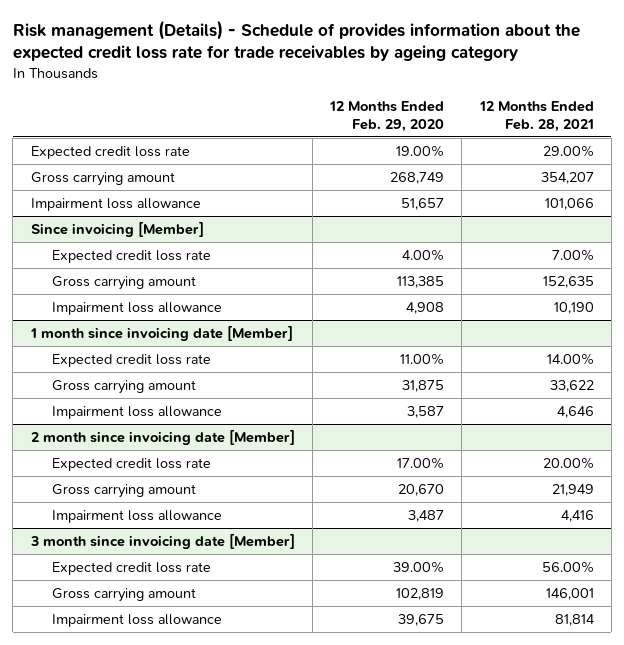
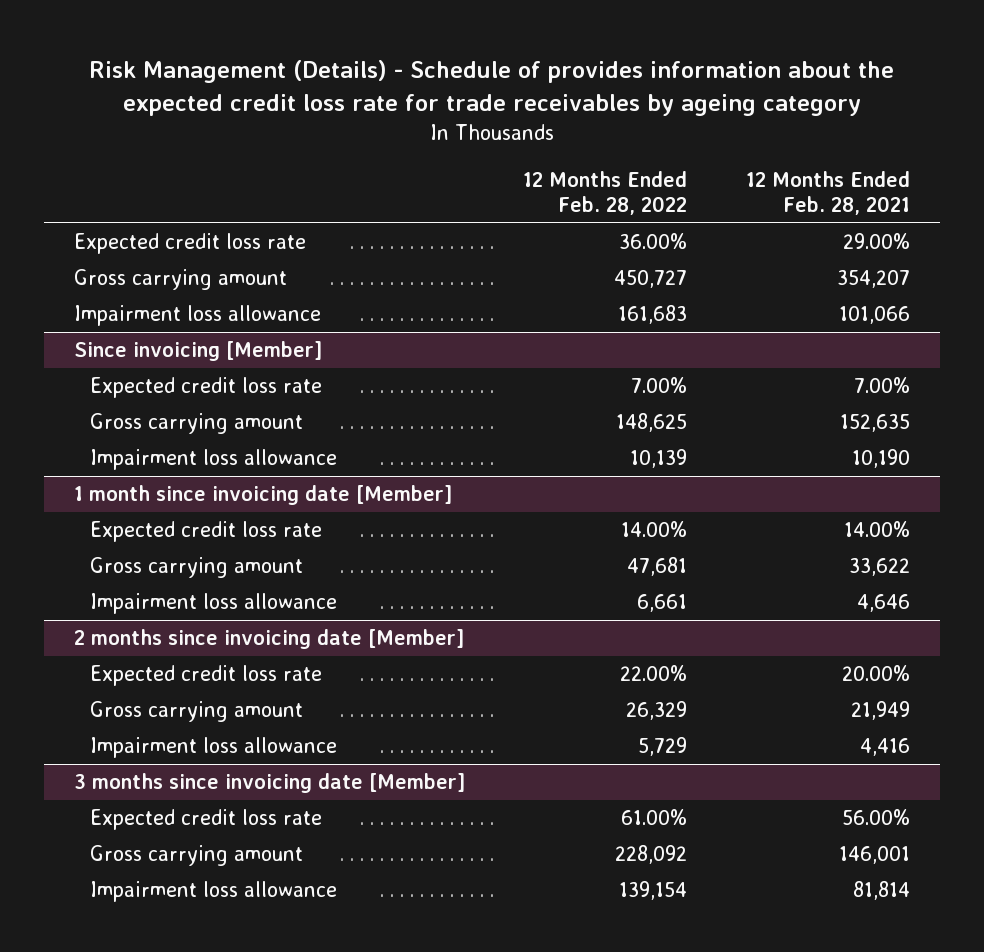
[12,19,580,62] Risk management (Details) - Schedule of provides information about the expected credit loss rate for trade receivables by ageing category -> [88,59,894,117] Risk Management (Details) - Schedule of provides information about the expected credit loss rate for trade receivables by ageing category
[329,101,445,132] 12 Months Ended Feb. 29, 2020 -> none
none -> [523,170,688,216] 12 Months Ended Feb. 28, 2022
[30,429,295,445] 2 month since invoicing date [Member] -> [73,629,464,650] 2 months since invoicing date [Member]
[29,533,295,549] 3 month since invoicing date [Member] -> [73,773,465,794] 3 months since invoicing date [Member]

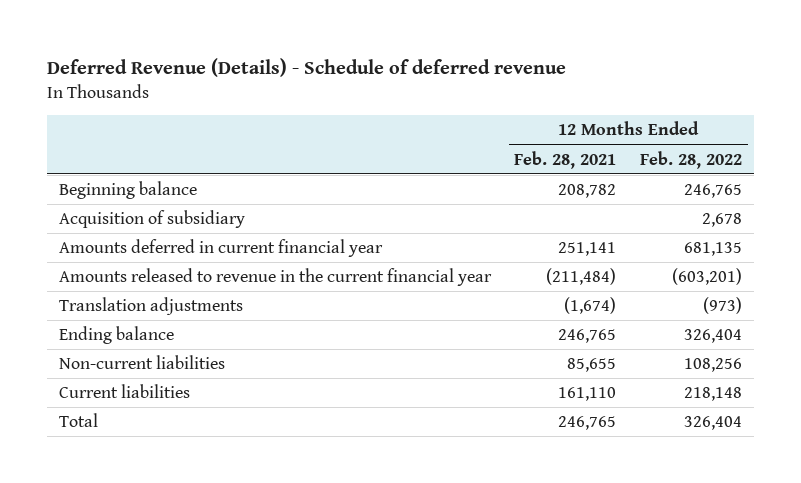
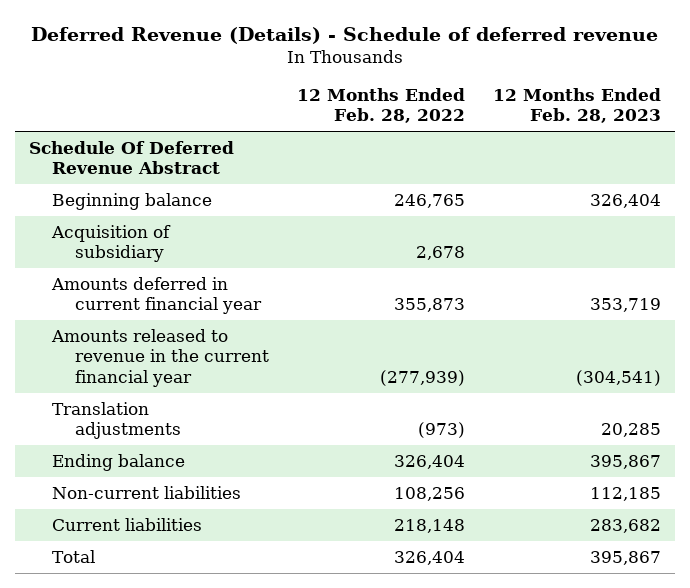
[514,150,617,169] Feb. 28, 2021 -> none
none -> [492,87,661,124] 12 Months Ended Feb. 28, 2023
none -> [29,140,235,175] Schedule Of Deferred Revenue Abstract
[684,242,743,257] 681,135 -> [394,298,466,313] 355,873
[672,268,743,286] (603,201) -> [380,369,466,386] (277,939)

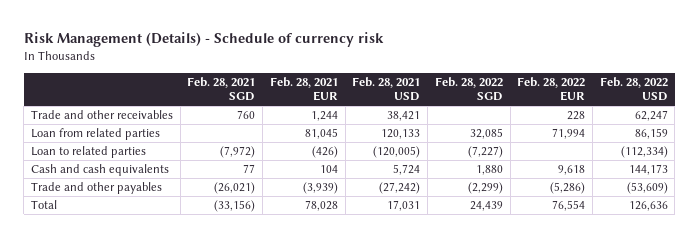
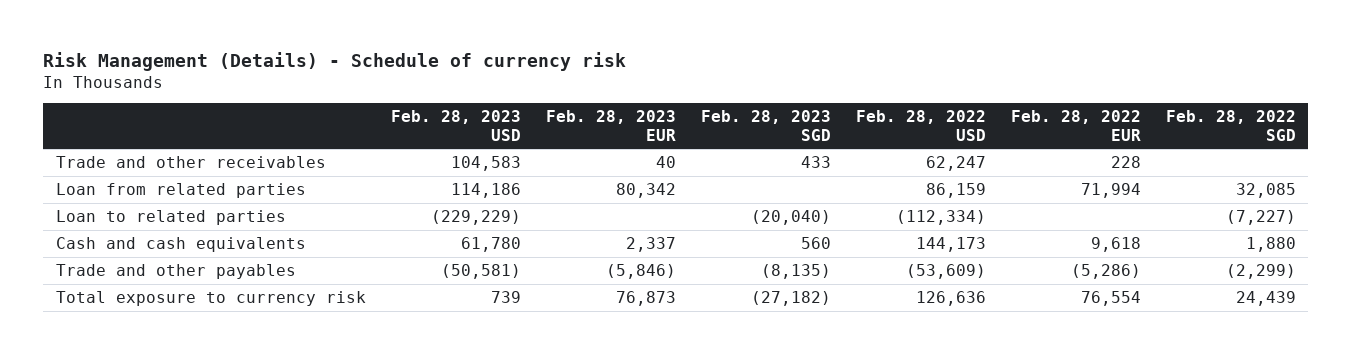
[187,76,256,102] Feb. 28, 2021 SGD -> none
[269,76,338,102] Feb. 28, 2021 EUR -> none
[352,76,421,102] Feb. 28, 2021 USD -> none
none -> [390,110,521,141] Feb. 28, 2023 USD
none -> [545,110,676,141] Feb. 28, 2023 EUR
none -> [700,110,831,141] Feb. 28, 2023 SGD
[30,200,57,210] Total -> [55,290,366,306] Total exposure to currency risk

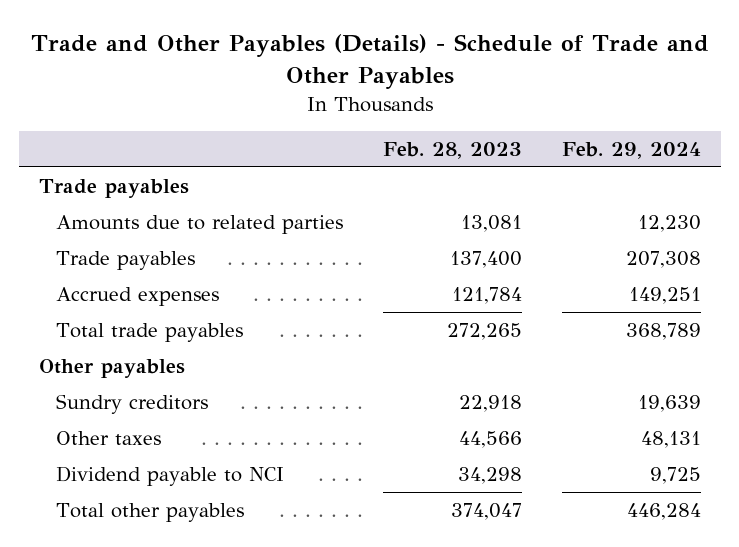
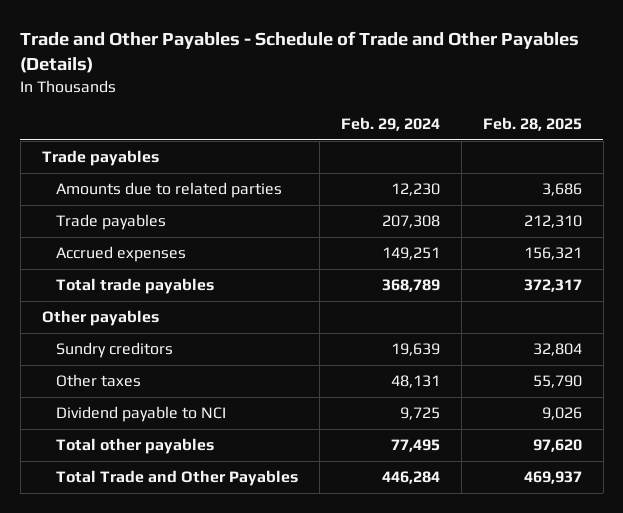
[30,33,709,89] Trade and Other Payables (Details) - Schedule of Trade and Other Payables -> [20,31,580,74] Trade and Other Payables - Schedule of Trade and Other Payables (Details)
[382,142,522,160] Feb. 28, 2023 -> none
none -> [482,117,582,132] Feb. 28, 2025
[626,502,701,520] 446,284 -> [391,439,441,453] 77,495
none -> [56,470,299,487] Total Trade and Other Payables

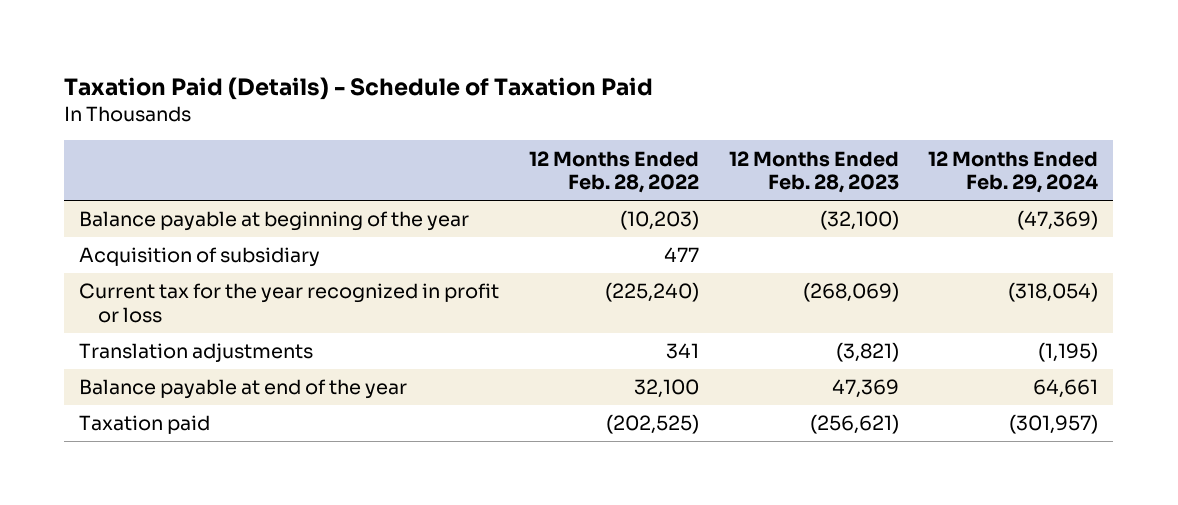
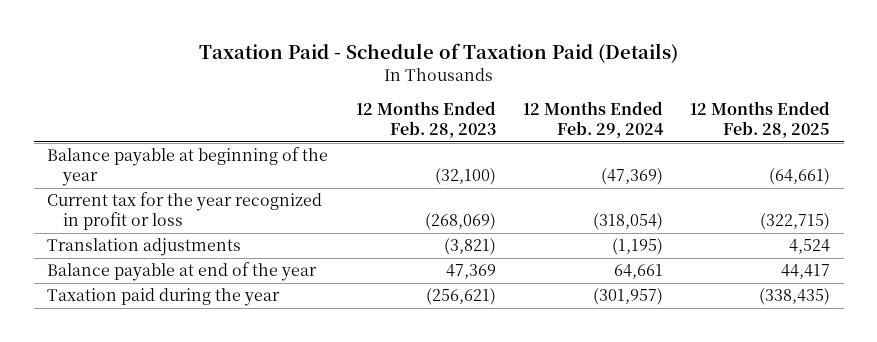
[64,76,654,100] Taxation Paid (Details) - Schedule of Taxation Paid -> [198,42,678,63] Taxation Paid - Schedule of Taxation Paid (Details)
[528,150,699,194] 12 Months Ended Feb. 28, 2022 -> none
none -> [690,101,831,139] 12 Months Ended Feb. 28, 2025
[79,247,321,268] Acquisition of subsidiary -> none
[79,415,211,435] Taxation paid -> [47,288,281,307] Taxation paid during the year

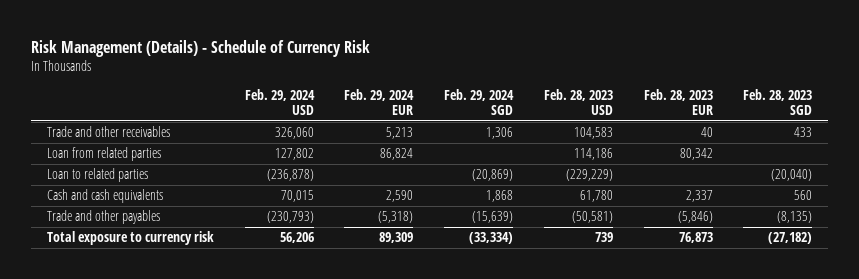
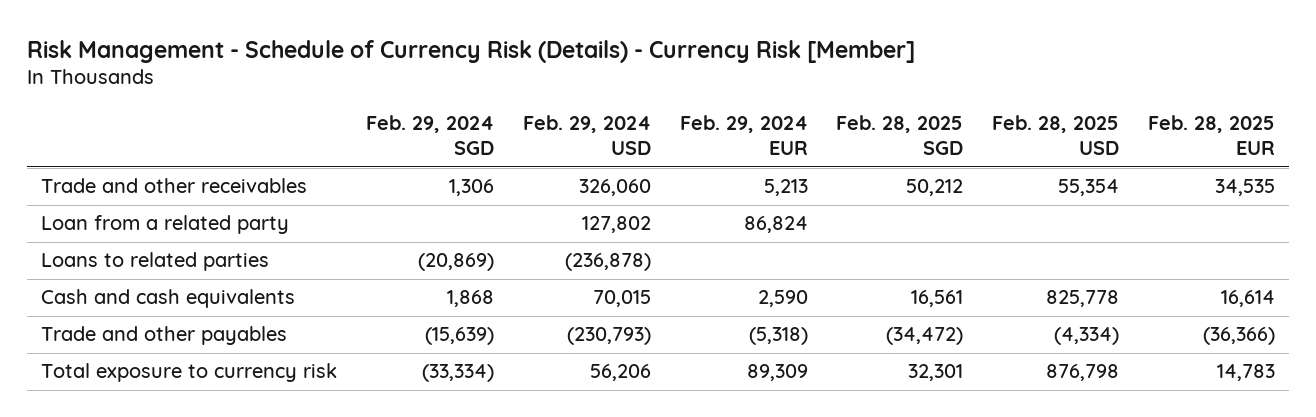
[31,39,371,57] Risk Management (Details) - Schedule of Currency Risk -> [26,39,915,63] Risk Management - Schedule of Currency Risk (Details) - Currency Risk [Member]
[543,88,613,116] Feb. 28, 2023 USD -> none
[643,88,713,116] Feb. 28, 2023 EUR -> none
[743,88,813,116] Feb. 28, 2023 SGD -> none
none -> [836,114,964,156] Feb. 28, 2025 SGD
none -> [992,114,1120,156] Feb. 28, 2025 USD
none -> [1147,114,1275,156] Feb. 28, 2025 EUR
[46,147,161,162] Loan from related parties -> [41,215,290,235] Loan from a related party
[46,168,148,183] Loan to related parties -> [41,252,270,272] Loans to related parties

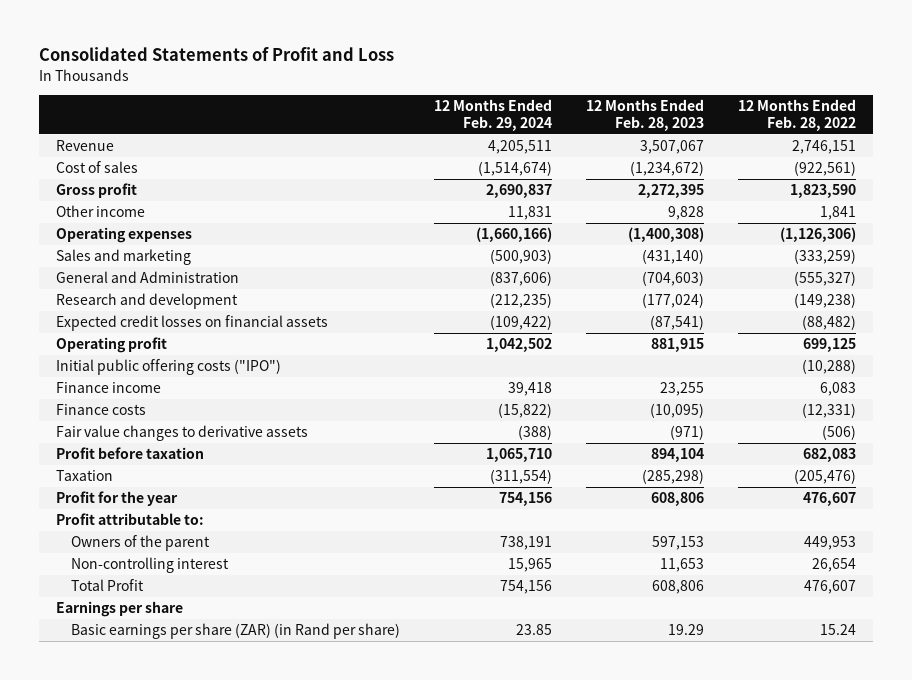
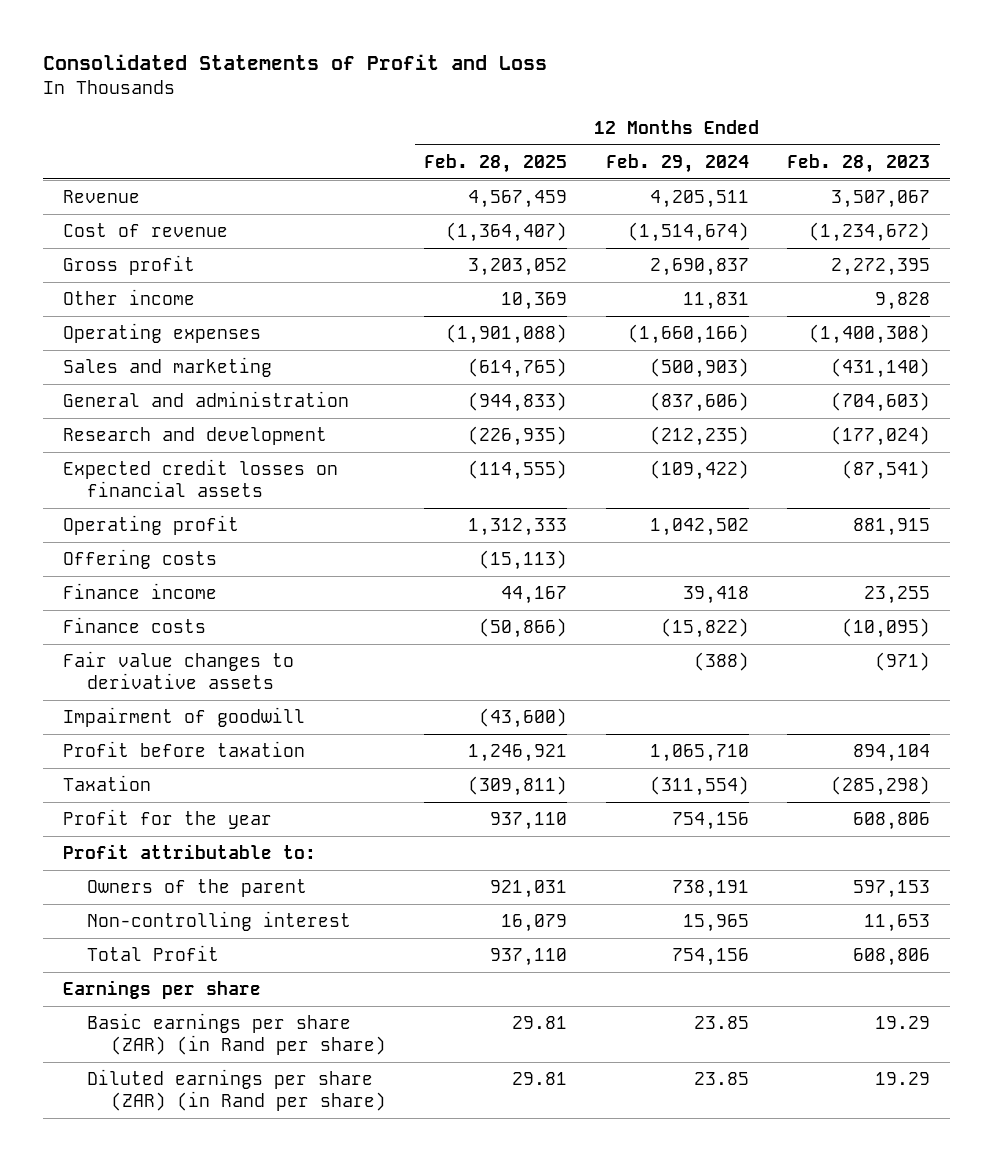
[738,98,857,132] 12 Months Ended Feb. 28, 2022 -> none
none -> [424,153,568,173] Feb. 28, 2025
[56,161,139,174] Cost of sales -> [62,222,228,237] Cost of revenue
[56,271,240,284] General and Administration -> [62,390,349,407] General and administration
[56,359,282,376] Initial public offering costs ("IPO") -> none
none -> [62,548,217,569] Offering costs
none -> [62,706,305,727] Impairment of goodwill
none -> [86,1068,386,1112] Diluted earnings per share (ZAR) (in Rand per share)

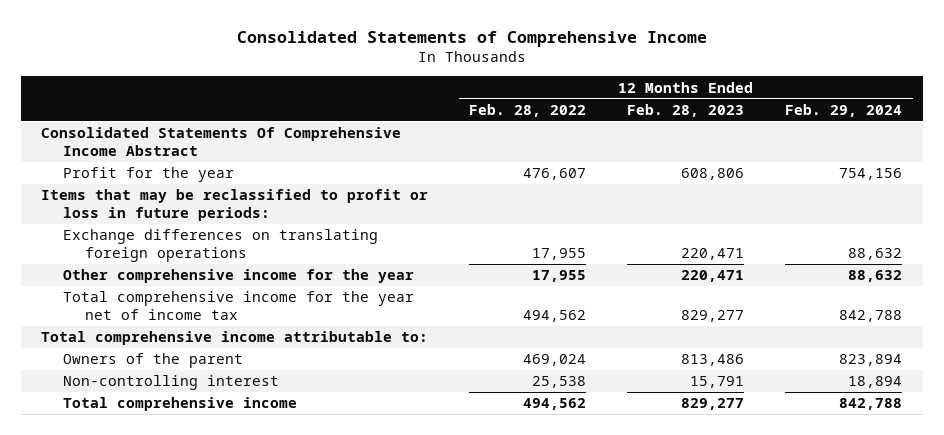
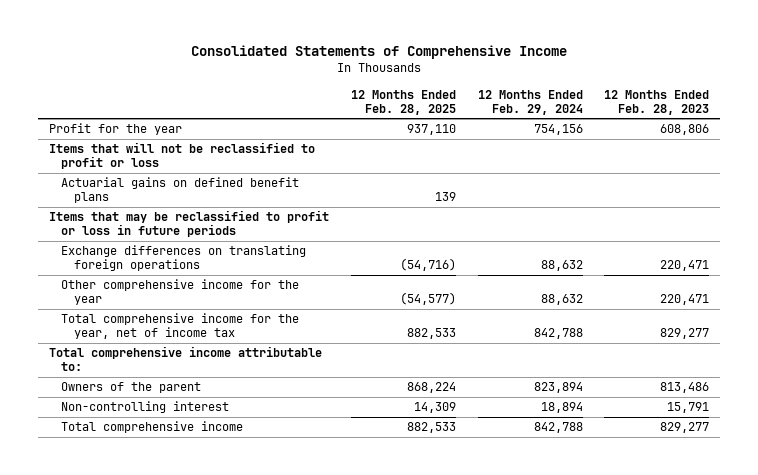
[469,103,587,117] Feb. 28, 2022 -> none
none -> [350,89,456,115] 12 Months Ended Feb. 28, 2025
[41,127,402,157] Consolidated Statements Of Comprehensive Income Abstract -> none
none -> [48,142,315,170] Items that will not be reclassified to profit or loss
none -> [61,177,300,204] Actuarial gains on defined benefit plans
[41,189,429,222] Items that may be reclassified to profit or loss in future periods: -> [48,210,329,238] Items that may be reclassified to profit or loss in future periods
[63,291,415,321] Total comprehensive income for the year net of income tax -> [61,313,300,340] Total comprehensive income for the year, net of income tax

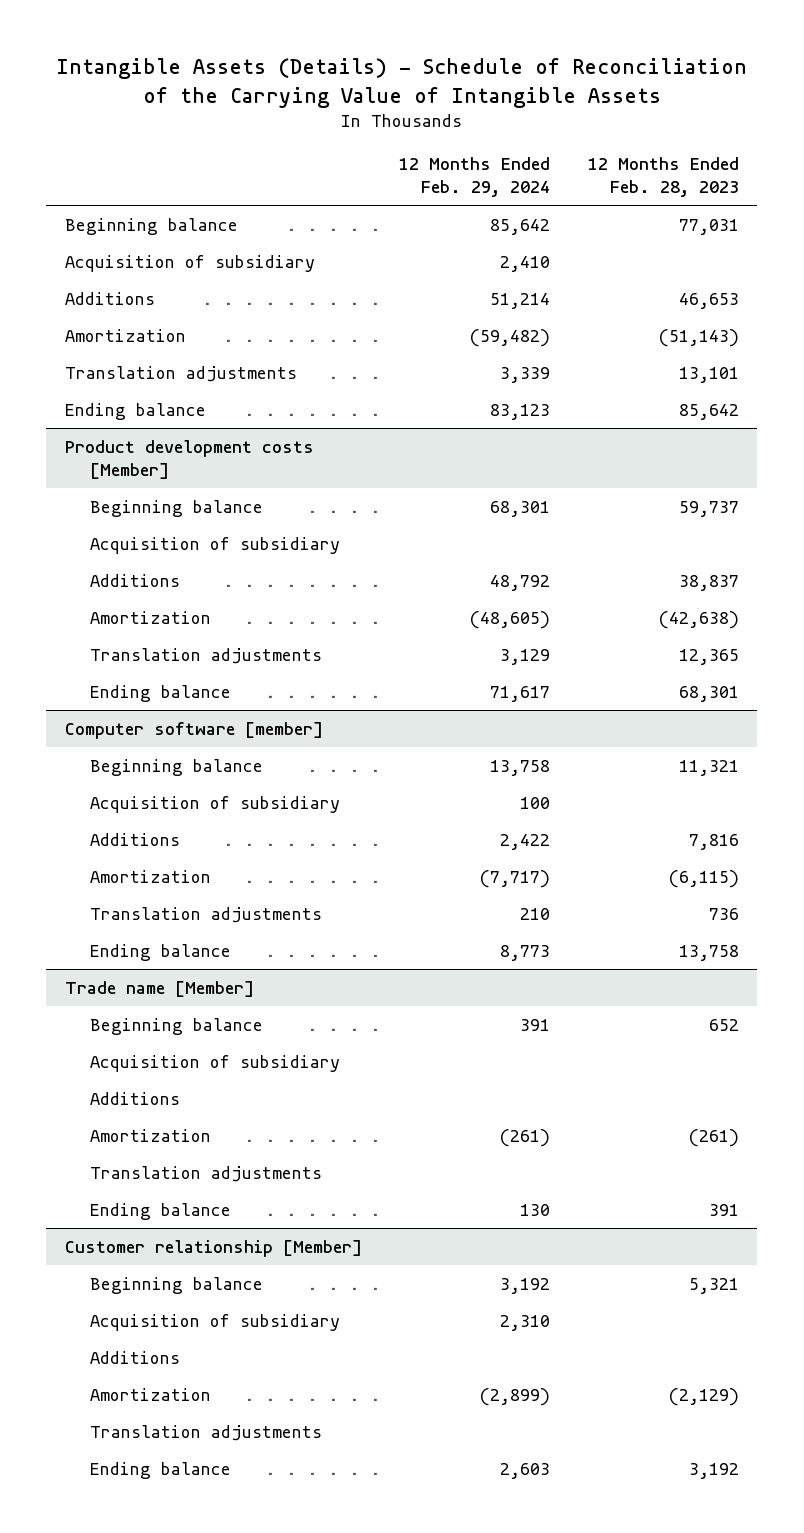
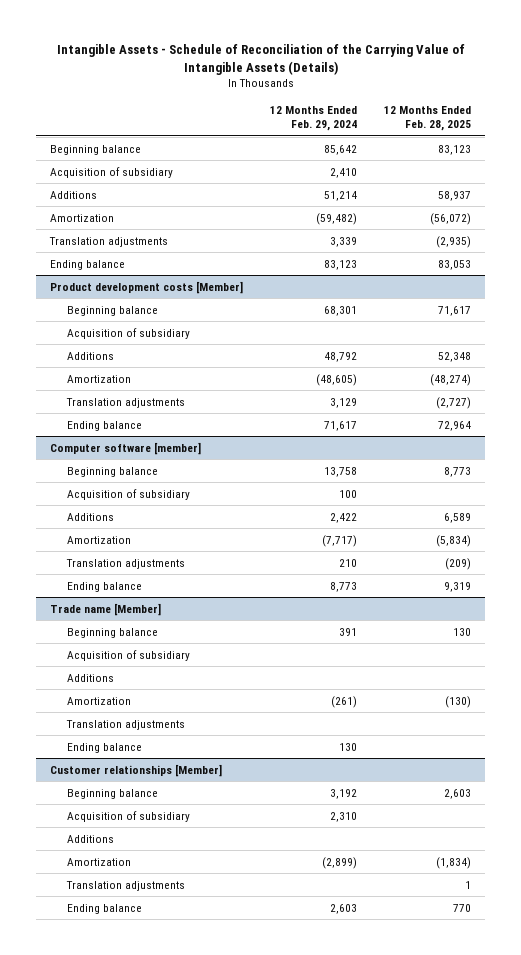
[55,58,747,108] Intangible Assets (Details) - Schedule of Reconciliation of the Carrying Value of Intangible Assets -> [56,44,465,75] Intangible Assets - Schedule of Reconciliation of the Carrying Value of Intangible Assets (Details)
[587,156,739,197] 12 Months Ended Feb. 28, 2023 -> none
none -> [384,106,472,132] 12 Months Ended Feb. 28, 2025
[64,1239,362,1257] Customer relationship [Member] -> [49,763,222,777] Customer relationships [Member]

